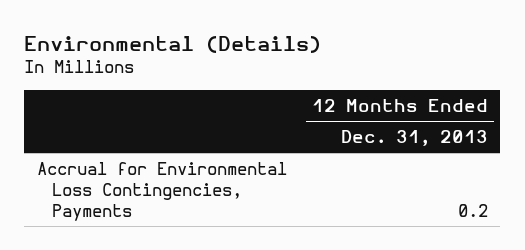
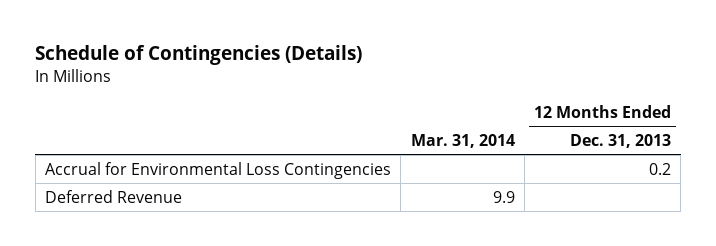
[24,35,322,53] Environmental (Details) -> [35,45,363,66] Schedule of Contingencies (Details)
none -> [410,133,515,148] Mar. 31, 2014
[36,161,287,221] Accrual for Environmental Loss Contingencies, Payments -> [45,161,392,179] Accrual for Environmental Loss Contingencies
none -> [45,189,183,203] Deferred Revenue

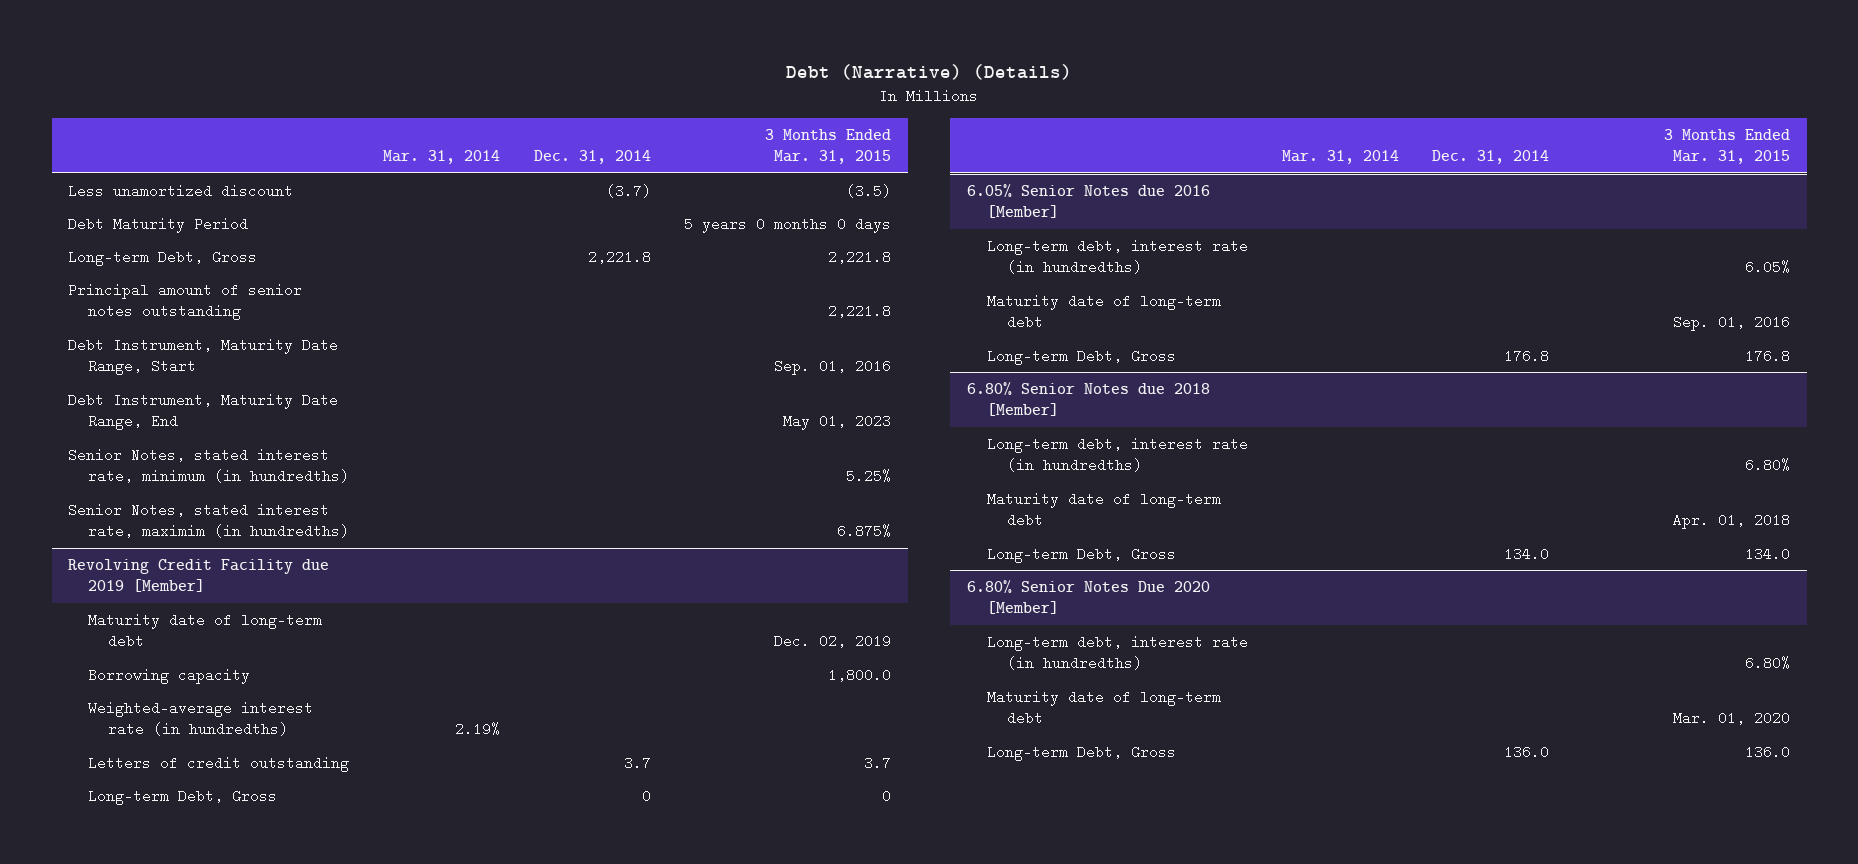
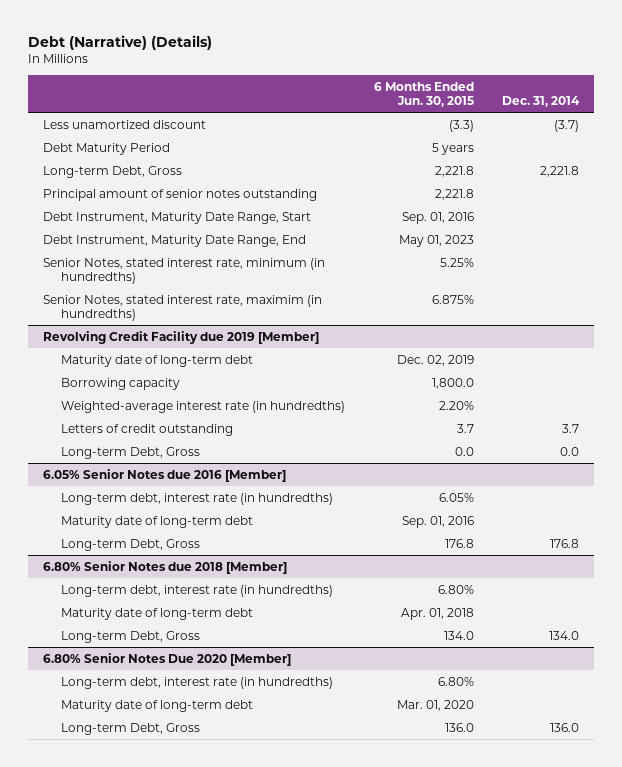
[382,150,500,165] Mar. 31, 2014 -> none
[765,128,892,165] 3 Months Ended Mar. 31, 2015 -> none
none -> [373,81,474,107] 6 Months Ended Jun. 30, 2015
[641,788,651,803] 0 -> [560,446,580,456] 0.0

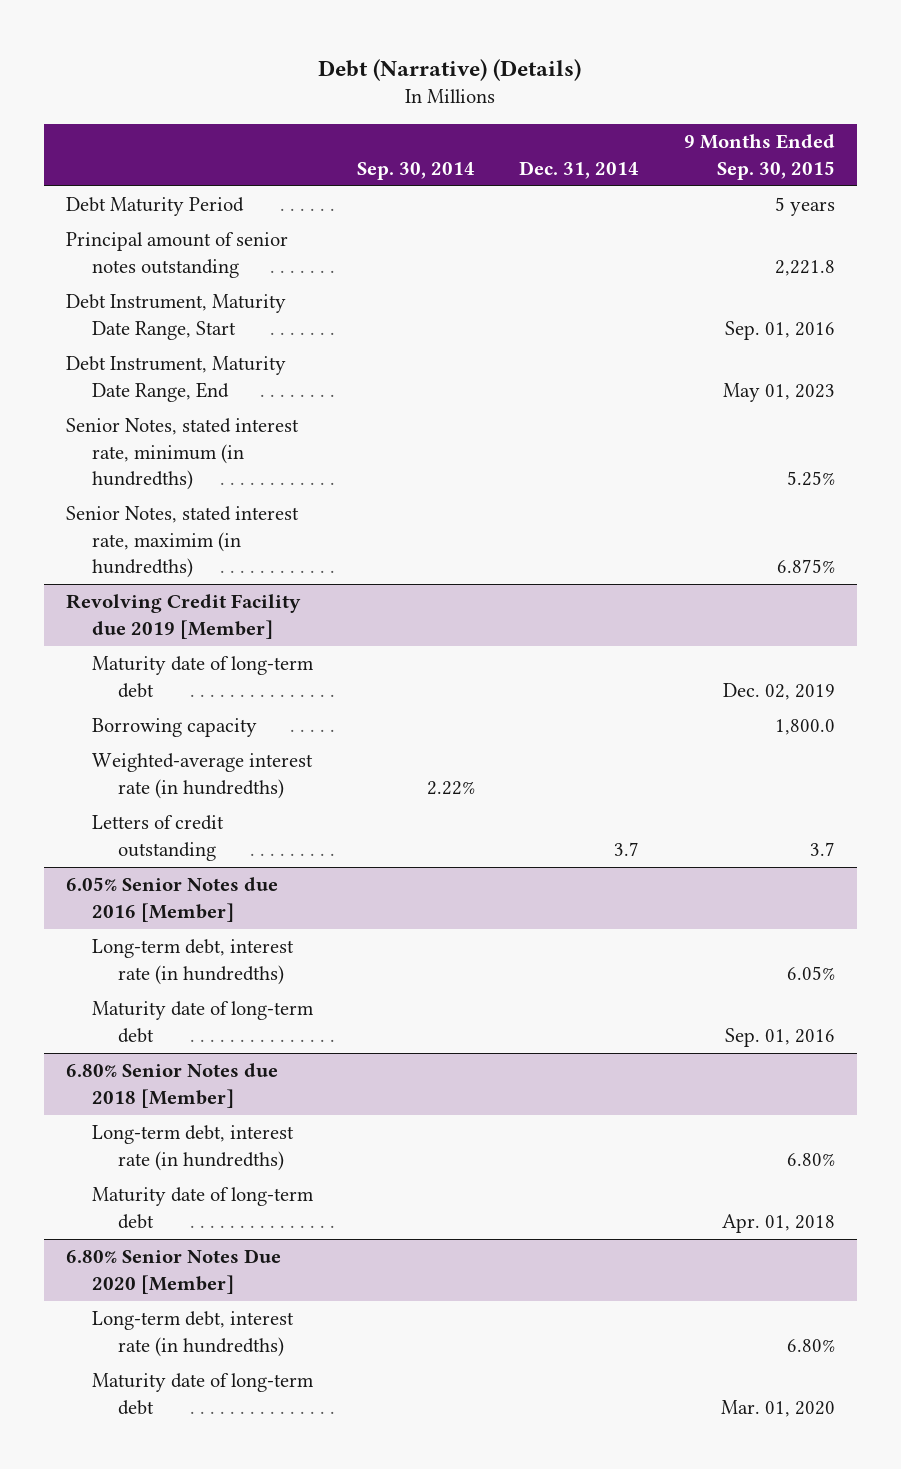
[373,81,474,107] 6 Months Ended Jun. 30, 2015 -> none
none -> [357,161,476,180] Sep. 30, 2014
none -> [683,134,835,180] 9 Months Ended Sep. 30, 2015
[42,119,206,129] Less unamortized discount -> none
[42,165,182,178] Long-term Debt, Gross -> none
[61,446,201,459] Long-term Debt, Gross -> none
[61,538,201,551] Long-term Debt, Gross -> none
[61,630,201,643] Long-term Debt, Gross -> none
[61,722,201,735] Long-term Debt, Gross -> none

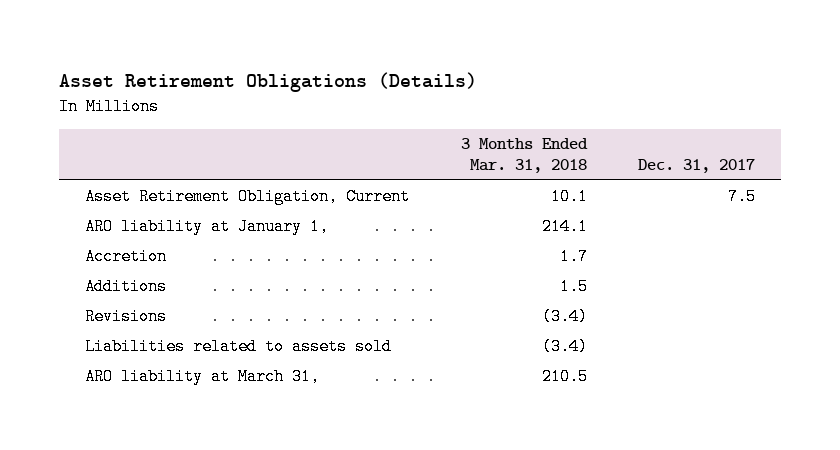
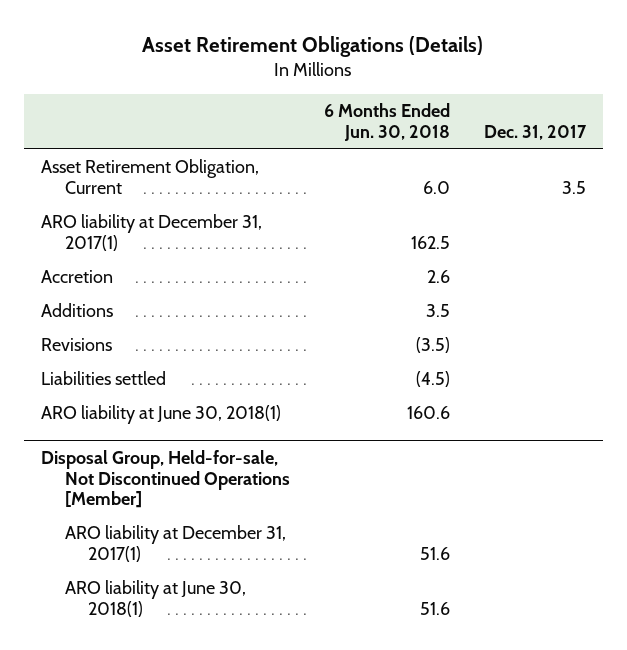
[460,137,588,174] 3 Months Ended Mar. 31, 2018 -> none
none -> [323,103,450,142] 6 Months Ended Jun. 30, 2018
[728,188,757,206] 7.5 -> [561,181,586,195] 3.5
[84,218,329,236] ARO liability at January 1, -> [41,214,263,252] ARO liability at December 31, 2017(1)
[84,338,392,356] Liabilities related to assets sold -> [41,371,167,386] Liabilities settled
[84,368,320,386] ARO liability at March 31, -> [41,405,282,425] ARO liability at June 30, 2018(1)
none -> [41,449,290,509] Disposal Group, Held-for-sale, Not Discontinued Operations [Member]
none -> [64,525,286,563] ARO liability at December 31, 2017(1)
none -> [64,580,246,618] ARO liability at June 30, 2018(1)

